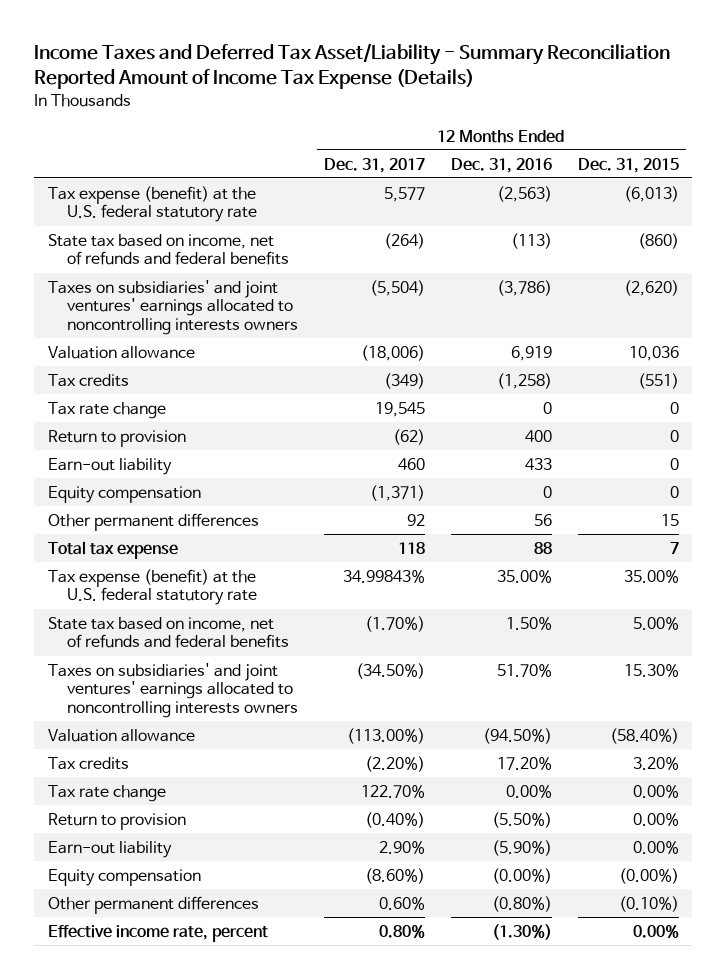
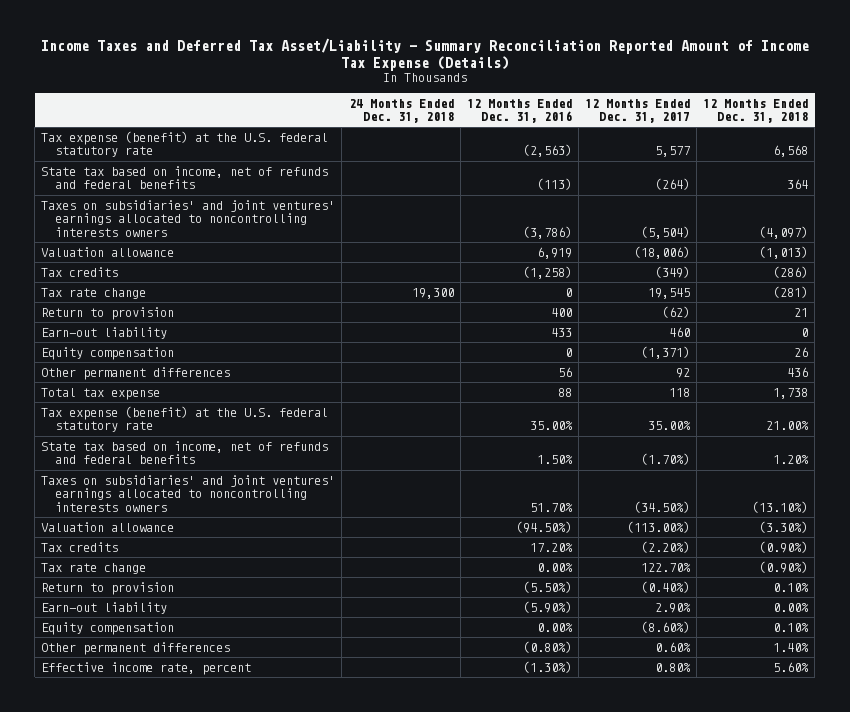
[578,157,680,173] Dec. 31, 2015 -> none
none -> [348,98,454,124] 24 Months Ended Dec. 31, 2018
none -> [703,98,809,124] 12 Months Ended Dec. 31, 2018
[342,569,425,583] 34.99843% -> [648,421,692,431] 35.00%
[491,867,552,884] (0.00%) -> [536,622,573,632] 0.00%

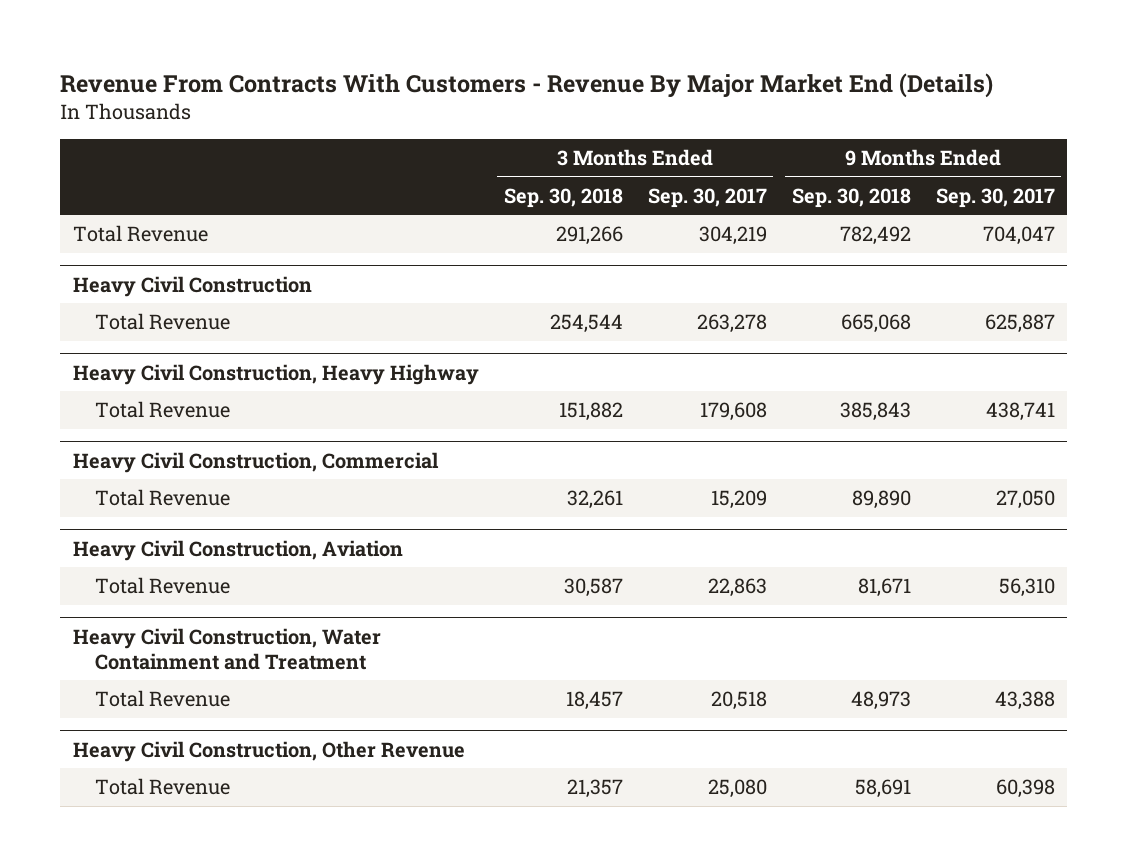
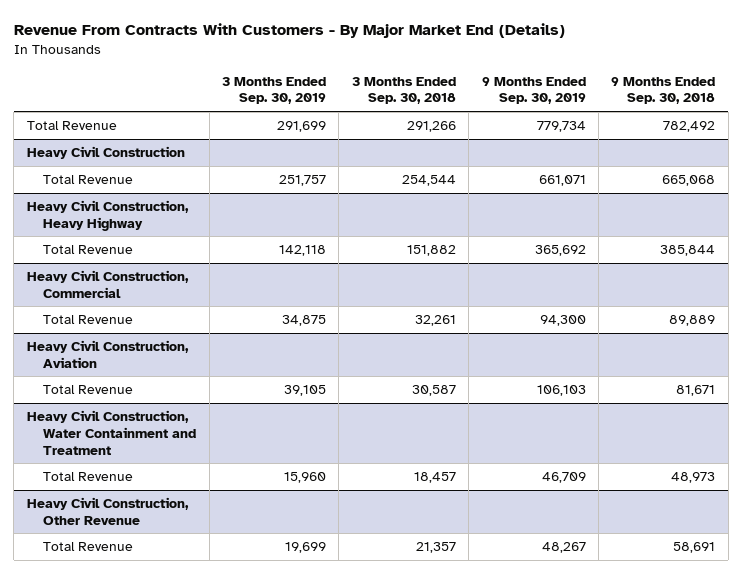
[60,72,994,98] Revenue From Contracts With Customers - Revenue By Major Market End (Details) -> [13,23,565,39] Revenue From Contracts With Customers - By Major Market End (Details)
[647,187,767,208] Sep. 30, 2017 -> none
[935,187,1055,208] Sep. 30, 2017 -> none
none -> [222,76,327,105] 3 Months Ended Sep. 30, 2019
none -> [481,76,586,105] 9 Months Ended Sep. 30, 2019
[839,402,911,422] 385,843 -> [660,244,716,256] 385,844
[851,490,911,510] 89,890 -> [669,314,716,326] 89,889

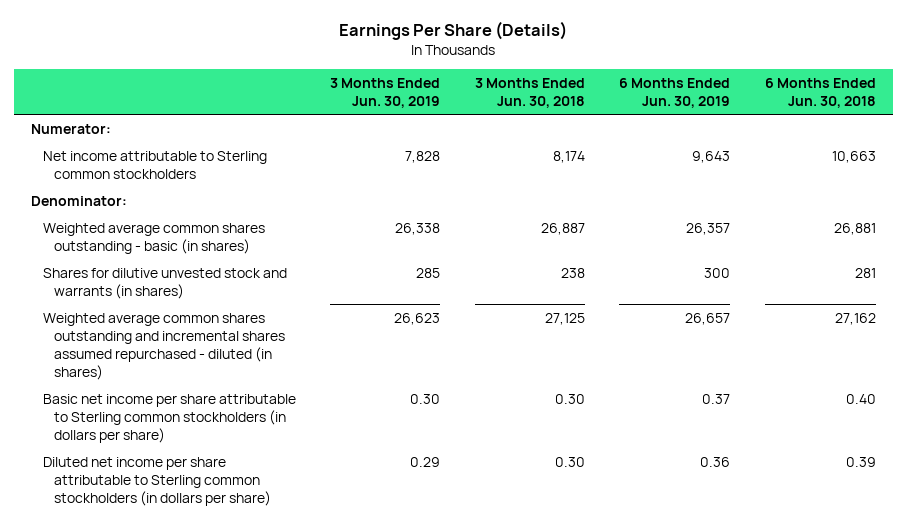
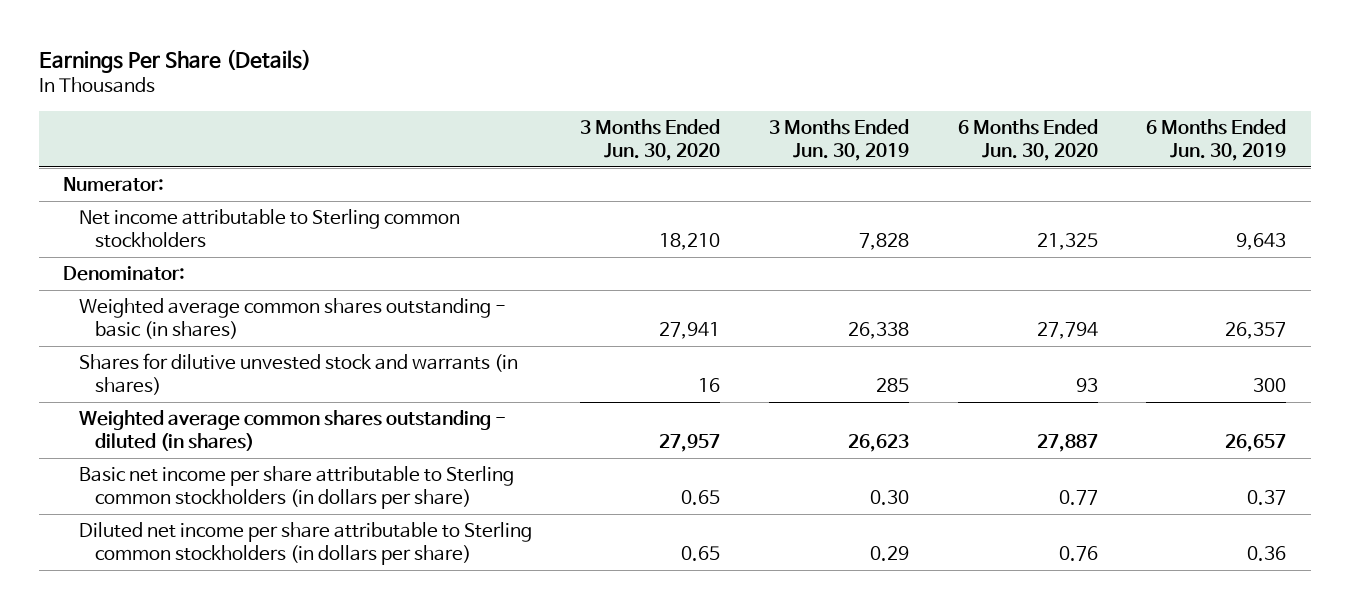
[474,77,585,108] 3 Months Ended Jun. 30, 2018 -> none
[764,77,876,108] 6 Months Ended Jun. 30, 2018 -> none
none -> [580,118,721,161] 3 Months Ended Jun. 30, 2020
none -> [957,118,1098,161] 6 Months Ended Jun. 30, 2020
[42,312,286,381] Weighted average common shares outstanding and incremental shares assumed repurchased - diluted (in shares) -> [78,410,506,452] Weighted average common shares outstanding - diluted (in shares)

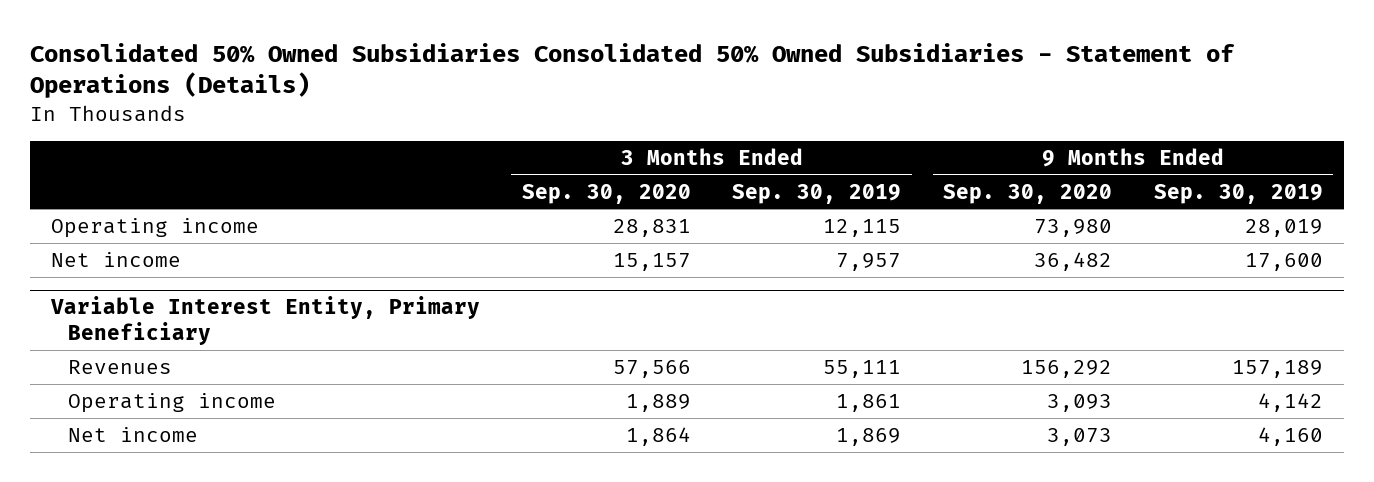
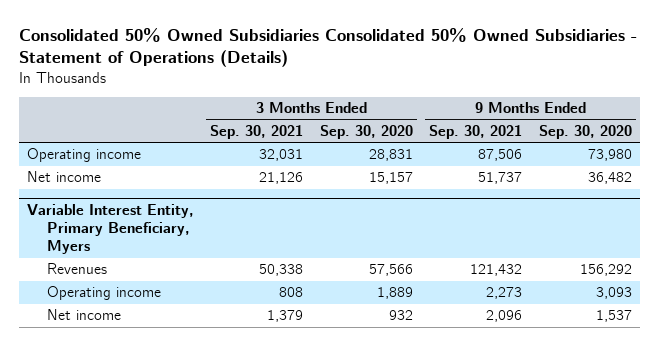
[732,183,902,204] Sep. 30, 2019 -> none
[1153,183,1323,204] Sep. 30, 2019 -> none
none -> [210,124,304,139] Sep. 30, 2021
none -> [429,124,523,139] Sep. 30, 2021
[49,295,480,346] Variable Interest Entity, Primary Beneficiary -> [26,203,194,255] Variable Interest Entity, Primary Beneficiary, Myers
[625,426,691,446] 1,864 -> [388,310,413,321] 932
[1047,427,1113,446] 3,073 -> [595,310,632,323] 1,537

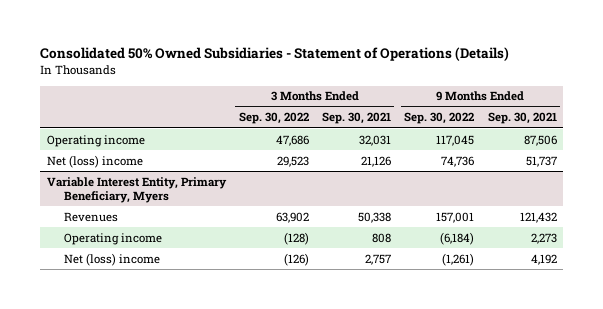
[18,27,637,68] Consolidated 50% Owned Subsidiaries Consolidated 50% Owned Subsidiaries - Statement of Operations (Details) -> [39,47,509,62] Consolidated 50% Owned Subsidiaries - Statement of Operations (Details)
[319,124,413,139] Sep. 30, 2020 -> none
[538,124,632,139] Sep. 30, 2020 -> none
none -> [238,112,309,125] Sep. 30, 2022
none -> [404,112,475,125] Sep. 30, 2022
[26,171,101,183] Net income -> [46,154,143,168] Net (loss) income
[47,309,122,321] Net income -> [64,252,161,266] Net (loss) income
[267,310,304,323] 1,379 -> [365,253,392,265] 2,757
[486,310,523,323] 2,096 -> [530,253,557,265] 4,192

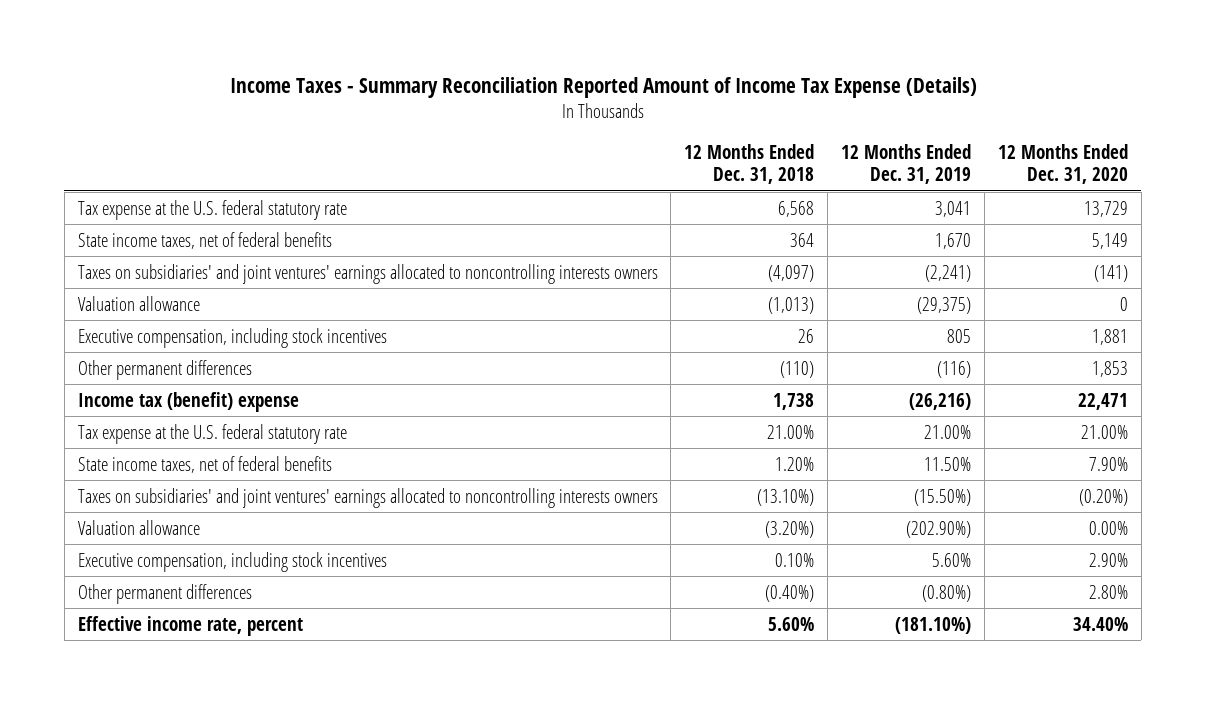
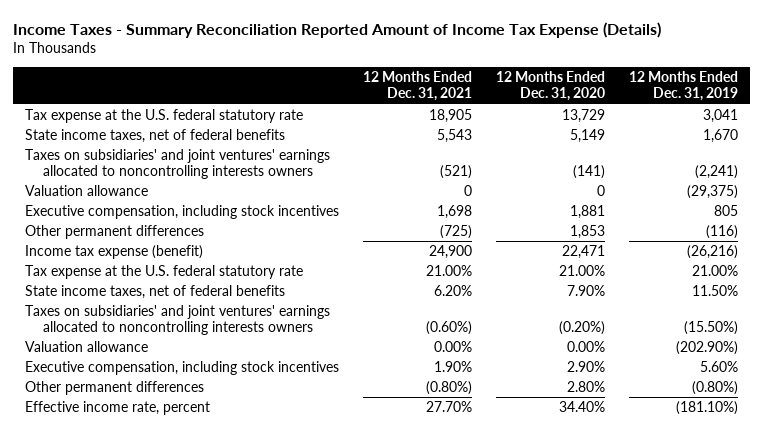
[684,144,815,185] 12 Months Ended Dec. 31, 2018 -> none
none -> [363,71,473,102] 12 Months Ended Dec. 31, 2021
[77,391,299,412] Income tax (benefit) expense -> [25,245,204,260] Income tax expense (benefit)

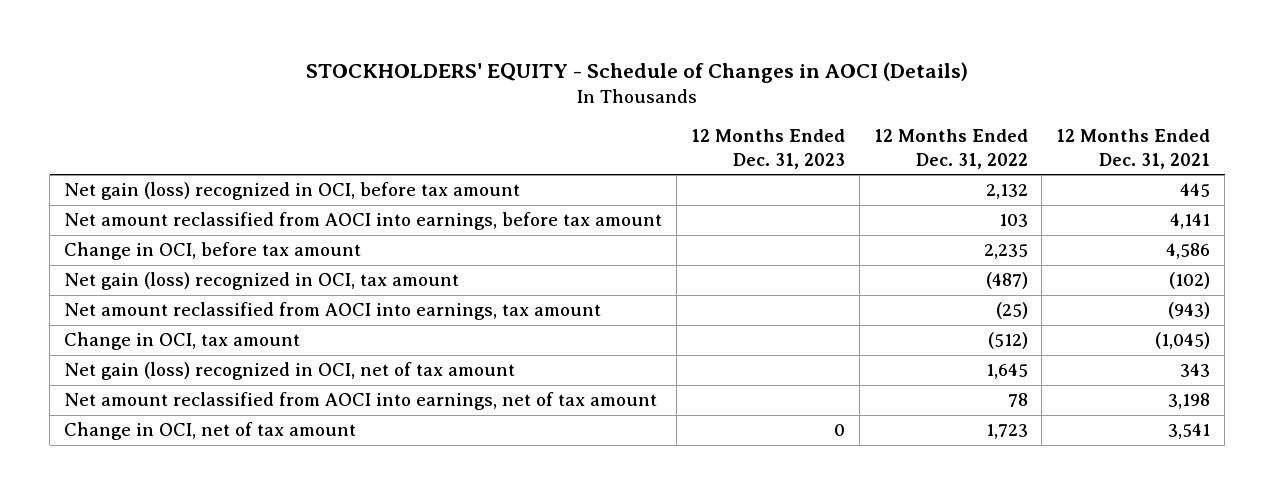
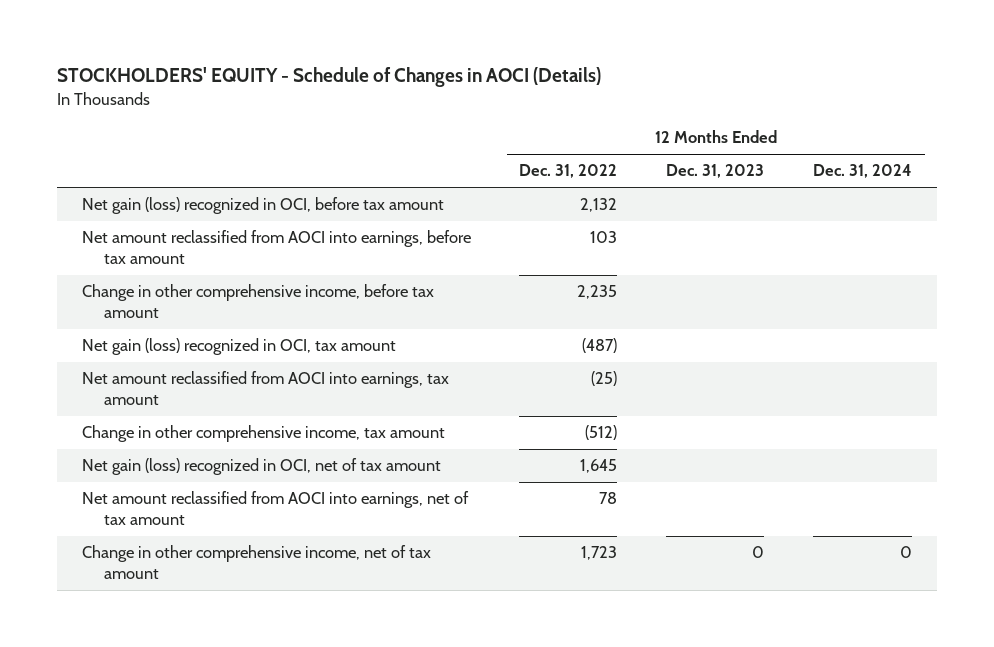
[1056,129,1211,169] 12 Months Ended Dec. 31, 2021 -> none
none -> [813,164,913,179] Dec. 31, 2024
[63,242,361,261] Change in OCI, before tax amount -> [81,284,434,318] Change in other comprehensive income, before tax amount
[63,332,300,351] Change in OCI, tax amount -> [81,425,445,443] Change in other comprehensive income, tax amount
[63,422,356,441] Change in OCI, net of tax amount -> [81,545,431,579] Change in other comprehensive income, net of tax amount

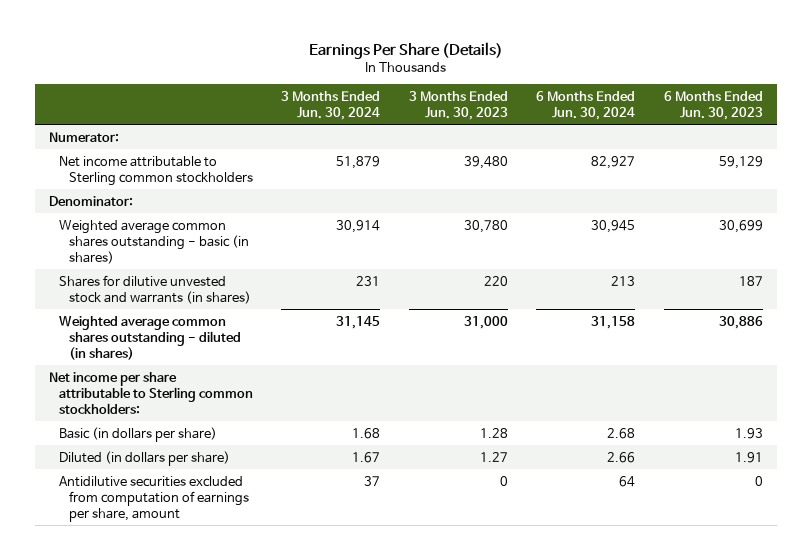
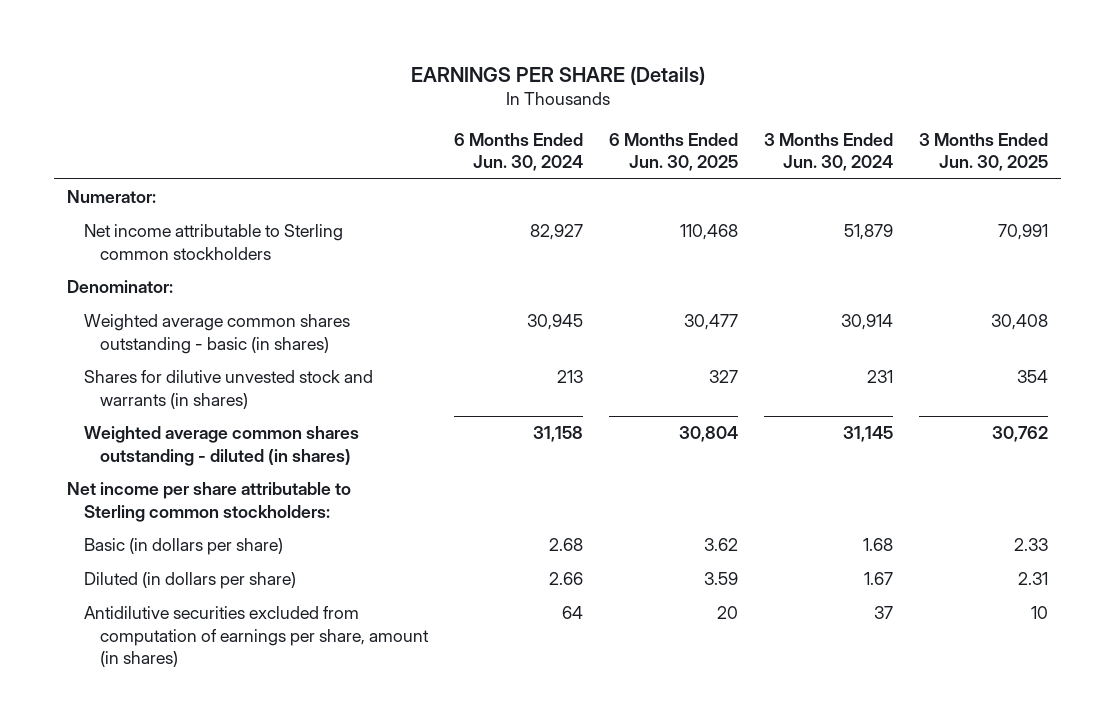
[308,41,503,59] Earnings Per Share (Details) -> [410,65,705,85] EARNINGS PER SHARE (Details)
[408,91,508,121] 3 Months Ended Jun. 30, 2023 -> none
[663,91,763,121] 6 Months Ended Jun. 30, 2023 -> none
none -> [609,133,739,172] 6 Months Ended Jun. 30, 2025
none -> [919,133,1049,172] 3 Months Ended Jun. 30, 2025
[58,475,249,522] Antidilutive securities excluded from computation of earnings per share, amount -> [83,606,430,667] Antidilutive securities excluded from computation of earnings per share, amount (in shares)

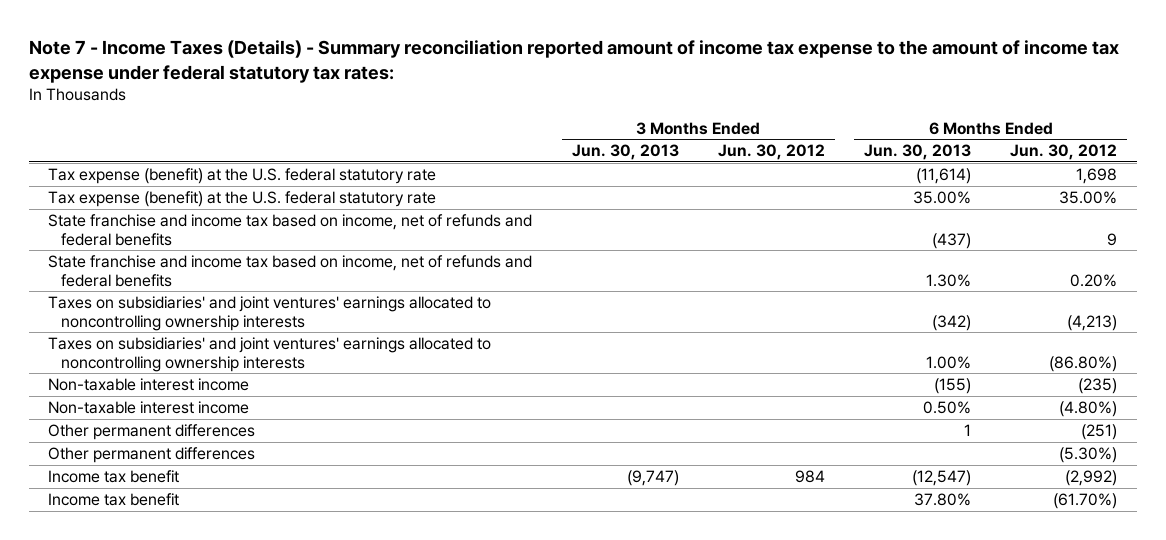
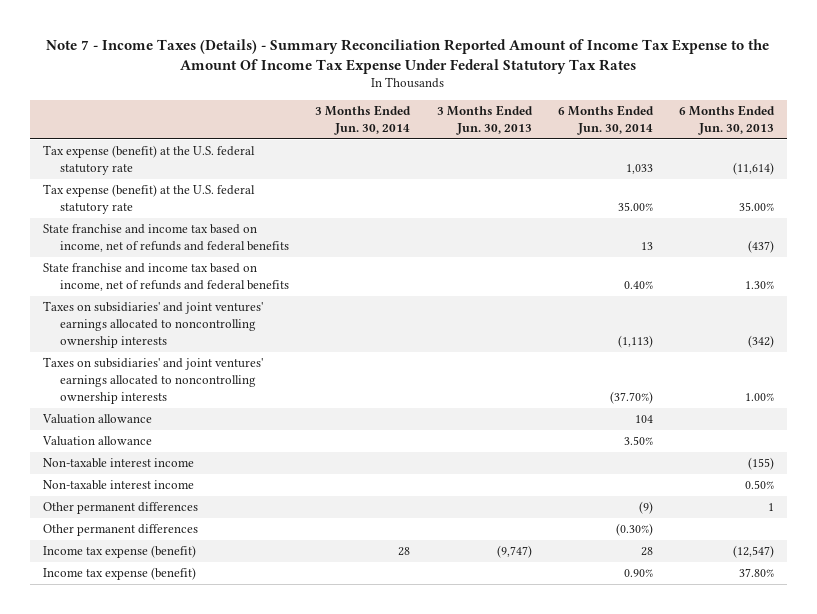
[28,39,1119,83] Note 7 - Income Taxes (Details) - Summary reconciliation reported amount of income tax expense to the amount of income tax expense under federal statutory tax rates: -> [46,38,770,74] Note 7 - Income Taxes (Details) - Summary Reconciliation Reported Amount of Income Tax Expense to the Amount Of Income Tax Expense Under Federal Statutory Tax Rates
[717,144,825,161] Jun. 30, 2012 -> none
[1010,144,1118,161] Jun. 30, 2012 -> none
none -> [315,105,412,135] 3 Months Ended Jun. 30, 2014
none -> [557,105,654,135] 6 Months Ended Jun. 30, 2014
none -> [41,414,152,425] Valuation allowance
none -> [41,436,152,447] Valuation allowance
[48,470,180,484] Income tax benefit -> [42,545,196,559] Income tax expense (benefit)
[48,493,180,507] Income tax benefit -> [42,567,196,581] Income tax expense (benefit)

